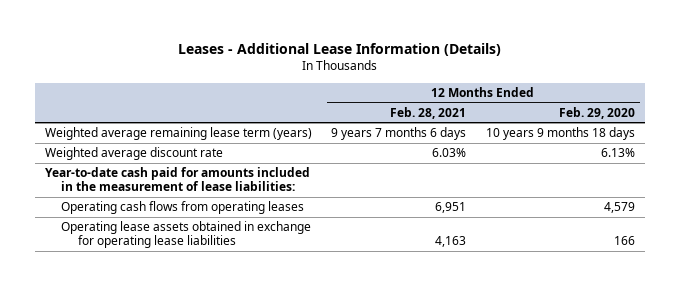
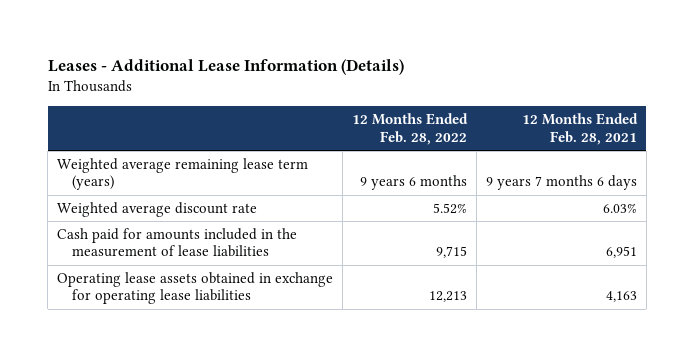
[559,106,636,119] Feb. 29, 2020 -> none
none -> [352,113,469,145] 12 Months Ended Feb. 28, 2022
[44,167,310,192] Year-to-date cash paid for amounts included in the measurement of lease liabilities: -> none
[61,201,305,215] Operating cash flows from operating leases -> [57,227,298,258] Cash paid for amounts included in the measurement of lease liabilities

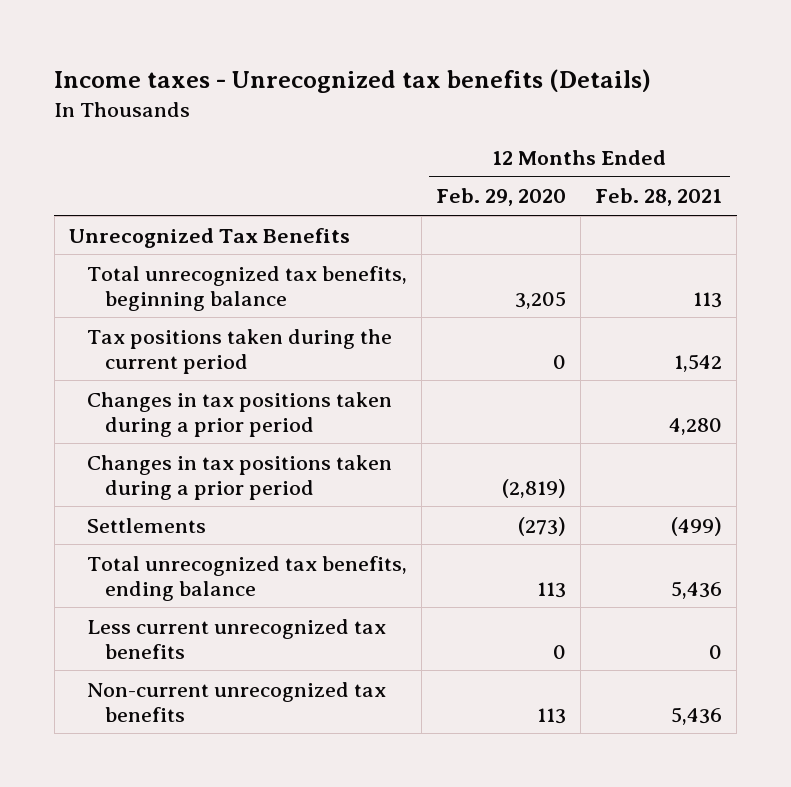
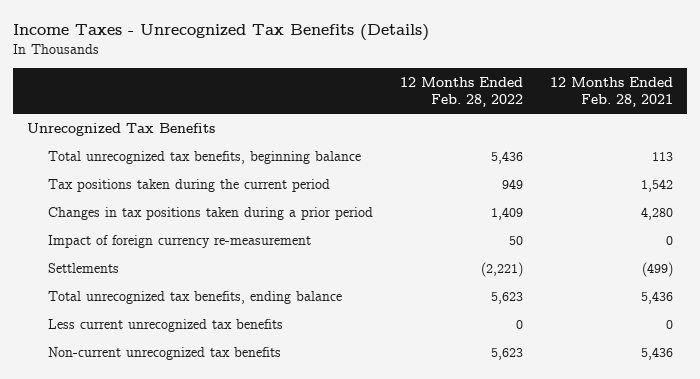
[54,68,652,93] Income taxes - Unrecognized tax benefits (Details) -> [12,23,429,41] Income Taxes - Unrecognized Tax Benefits (Details)
[436,188,567,207] Feb. 29, 2020 -> none
none -> [400,76,524,108] 12 Months Ended Feb. 28, 2022
[87,454,393,500] Changes in tax positions taken during a prior period -> none
none -> [48,234,312,248] Impact of foreign currency re-measurement

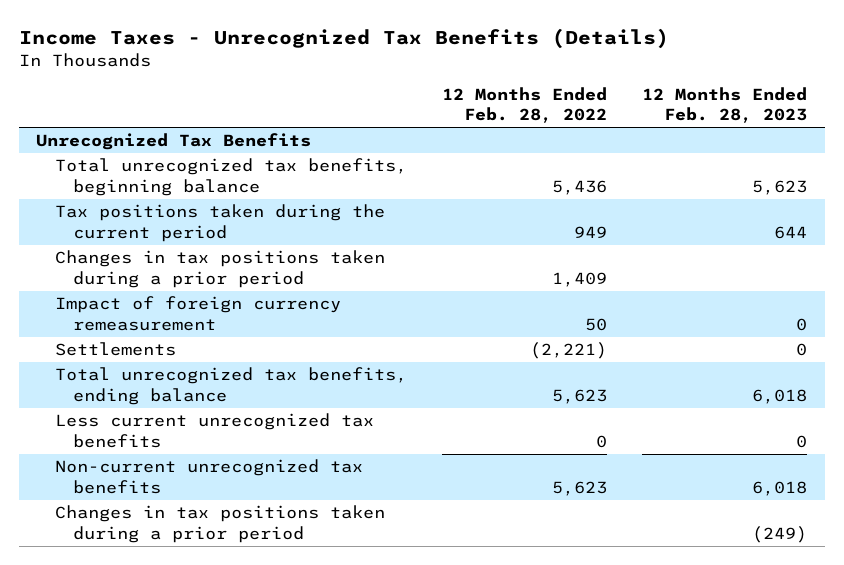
[550,76,674,108] 12 Months Ended Feb. 28, 2021 -> none
none -> [642,86,808,124] 12 Months Ended Feb. 28, 2023
[48,234,312,248] Impact of foreign currency re-measurement -> [54,296,341,331] Impact of foreign currency remeasurement
none -> [54,505,385,543] Changes in tax positions taken during a prior period

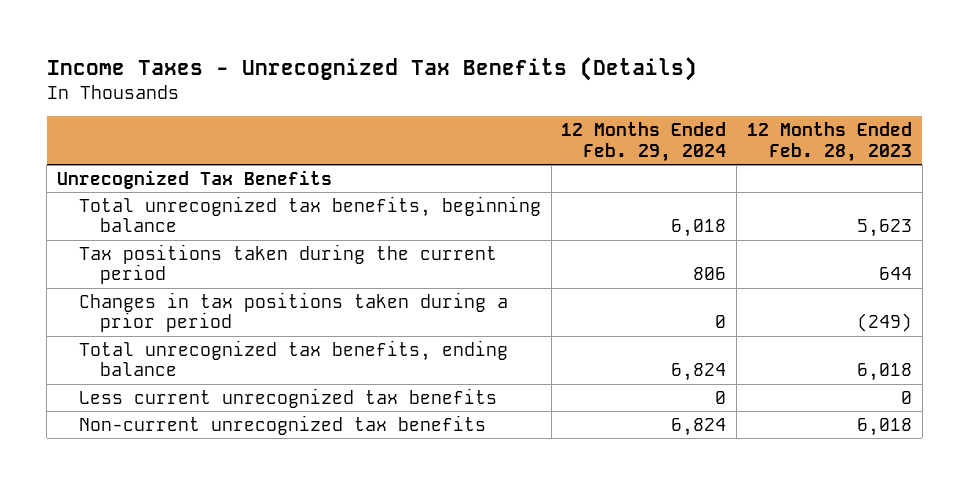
[441,86,607,124] 12 Months Ended Feb. 28, 2022 -> none
none -> [561,122,727,162] 12 Months Ended Feb. 29, 2024
[54,250,385,288] Changes in tax positions taken during a prior period -> none
[54,296,341,331] Impact of foreign currency remeasurement -> none
[54,342,176,357] Settlements -> none
[54,505,385,543] Changes in tax positions taken during a prior period -> [78,291,508,333] Changes in tax positions taken during a prior period

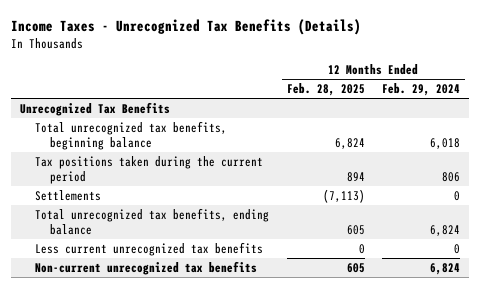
[746,122,912,162] 12 Months Ended Feb. 28, 2023 -> none
none -> [286,83,365,97] Feb. 28, 2025
[78,291,508,333] Changes in tax positions taken during a prior period -> none
none -> [35,189,102,201] Settlements

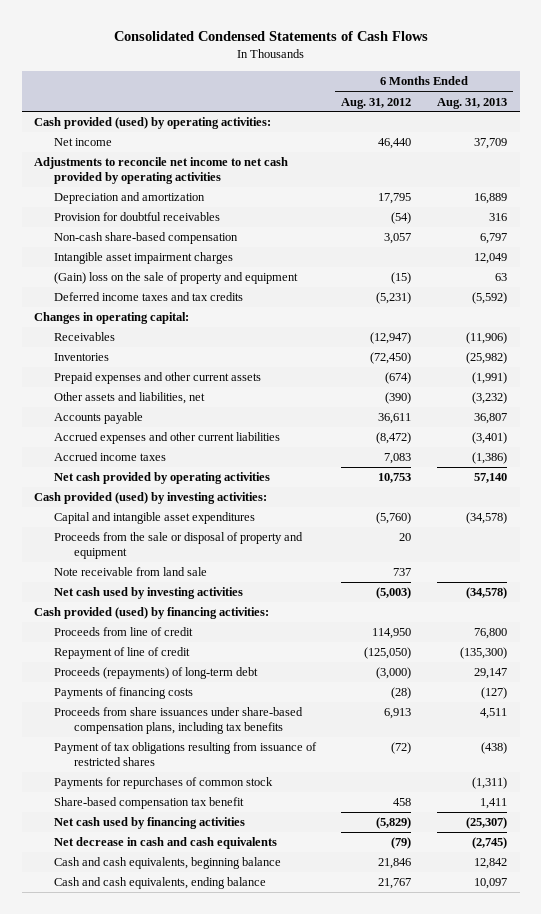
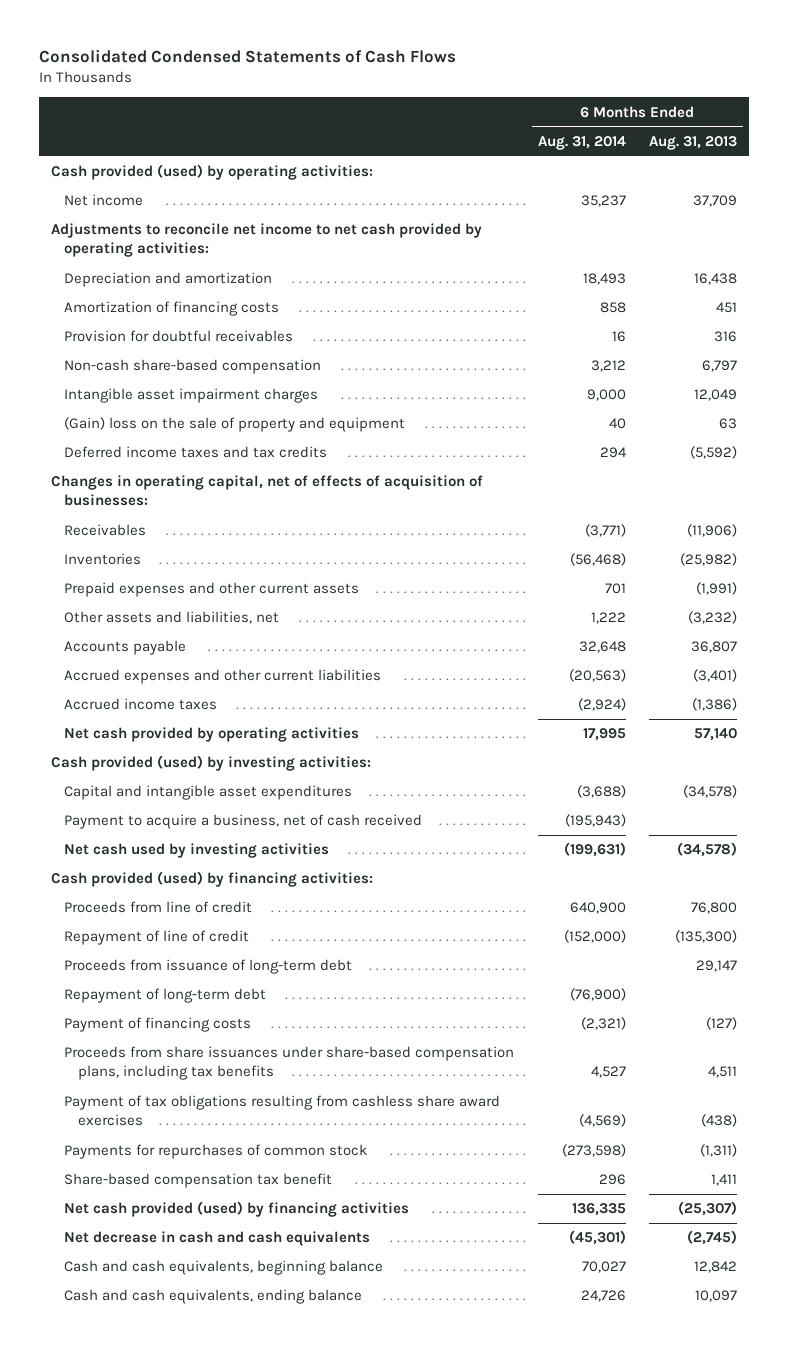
[341,97,412,109] Aug. 31, 2012 -> none
none -> [537,135,626,150] Aug. 31, 2014
[34,157,289,185] Adjustments to reconcile net income to net cash provided by operating activities -> [50,223,482,258] Adjustments to reconcile net income to net cash provided by operating activities:
[473,193,507,205] 16,889 -> [694,273,738,286] 16,438
none -> [64,301,280,317] Amortization of financing costs
[34,312,190,325] Changes in operating capital: -> [50,475,483,507] Changes in operating capital, net of effects of acquisition of businesses:
[54,532,304,560] Proceeds from the sale or disposal of property and equipment -> none
[54,567,208,577] Note receivable from land sale -> none
none -> [64,814,423,830] Payment to acquire a business, net of cash received
[54,667,259,680] Proceeds (repayments) of long-term debt -> [64,959,353,975] Proceeds from issuance of long-term debt
none -> [64,988,267,1004] Repayment of long-term debt
[54,687,194,700] Payments of financing costs -> [64,1017,252,1033] Payment of financing costs
[54,742,318,767] Payment of tax obligations resulting from issuance of restricted shares -> [64,1095,501,1127] Payment of tax obligations resulting from cashless share award exercises
[54,817,246,830] Net cash used by financing activities -> [64,1201,410,1218] Net cash provided (used) by financing activities

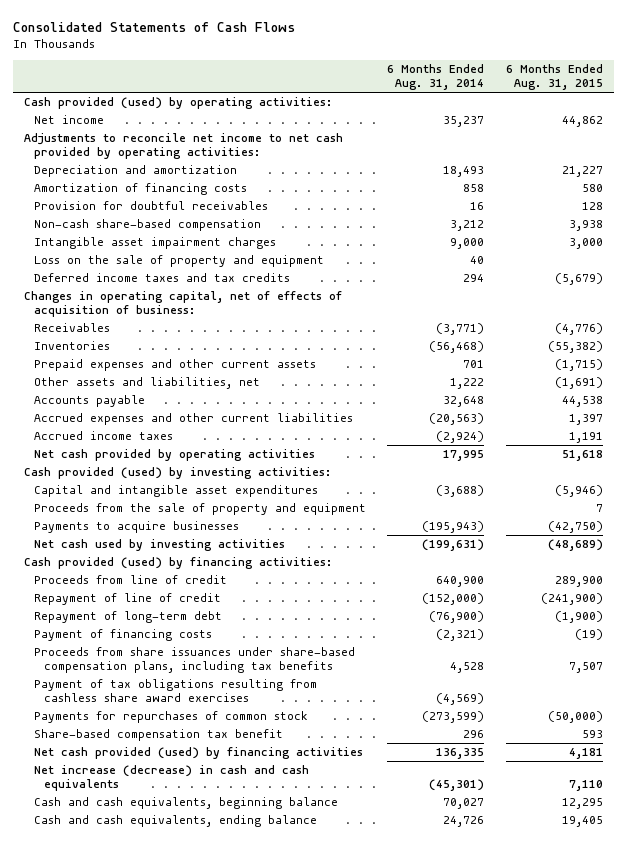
[39,49,457,64] Consolidated Condensed Statements of Cash Flows -> [13,21,296,32] Consolidated Statements of Cash Flows
[649,135,738,150] Aug. 31, 2013 -> none
none -> [505,63,603,91] 6 Months Ended Aug. 31, 2015
[64,417,406,433] (Gain) loss on the sale of property and equipment -> [33,255,324,268] Loss on the sale of property and equipment
[50,475,483,507] Changes in operating capital, net of effects of acquisition of businesses: -> [23,291,342,318] Changes in operating capital, net of effects of acquisition of business:
none -> [33,503,366,516] Proceeds from the sale of property and equipment
[64,814,423,830] Payment to acquire a business, net of cash received -> [33,521,239,534] Payments to acquire businesses
[64,959,353,975] Proceeds from issuance of long-term debt -> none
[590,1066,626,1079] 4,527 -> [450,662,485,674] 4,528
[561,1144,626,1158] (273,598) -> [422,711,485,724] (273,599)
[64,1231,371,1247] Net decrease in cash and cash equivalents -> [33,765,309,792] Net increase (decrease) in cash and cash equivalents

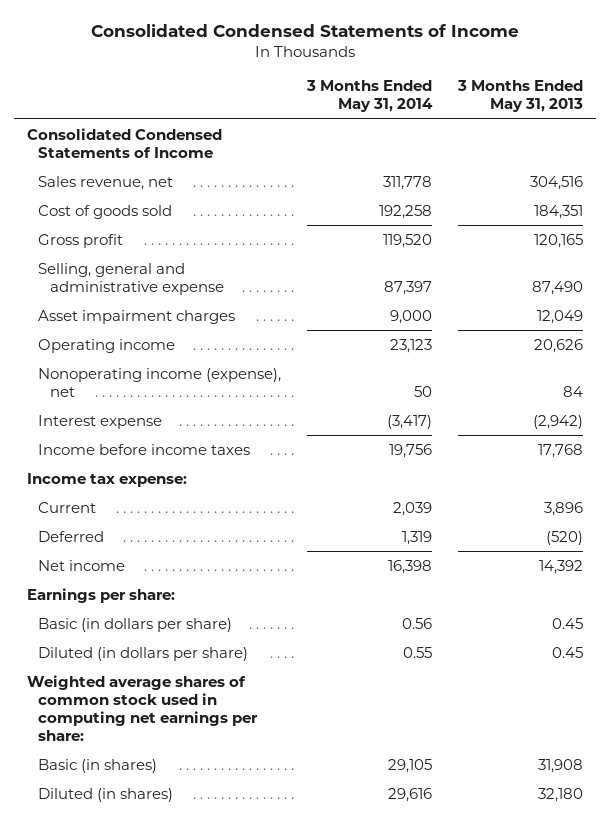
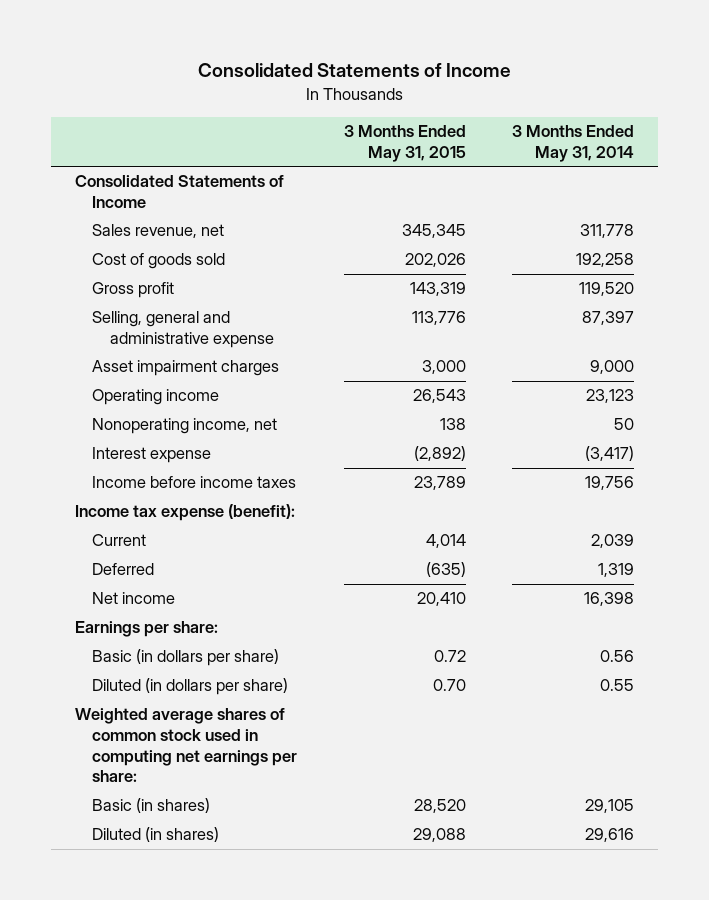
[91,23,520,37] Consolidated Condensed Statements of Income -> [197,63,511,78] Consolidated Statements of Income
[457,80,584,113] 3 Months Ended May 31, 2013 -> none
none -> [343,125,466,162] 3 Months Ended May 31, 2015
[26,127,222,158] Consolidated Condensed Statements of Income -> [74,175,284,209] Consolidated Statements of Income
[38,367,282,397] Nonoperating income (expense), net -> [92,418,278,435] Nonoperating income, net
[26,472,187,487] Income tax expense: -> [74,504,295,522] Income tax expense (benefit):

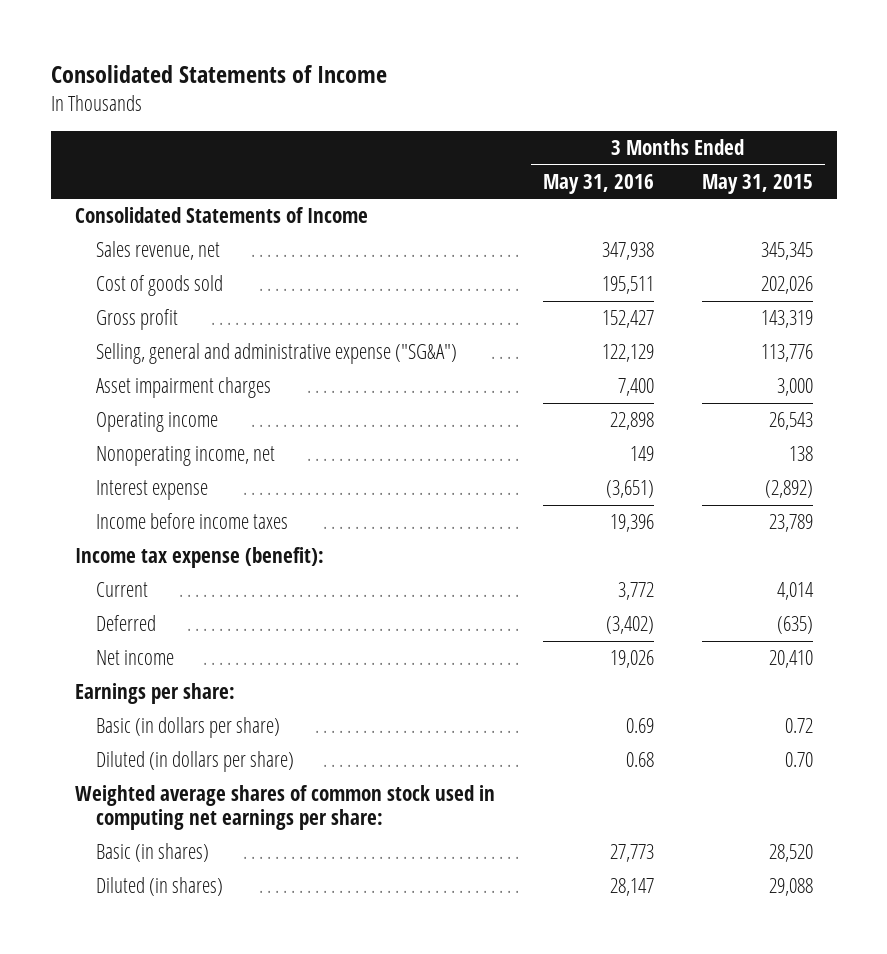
[512,125,635,162] 3 Months Ended May 31, 2014 -> none
none -> [542,173,654,194] May 31, 2016
[92,311,274,349] Selling, general and administrative expense -> [96,343,458,365] Selling, general and administrative expense ("SG&A")

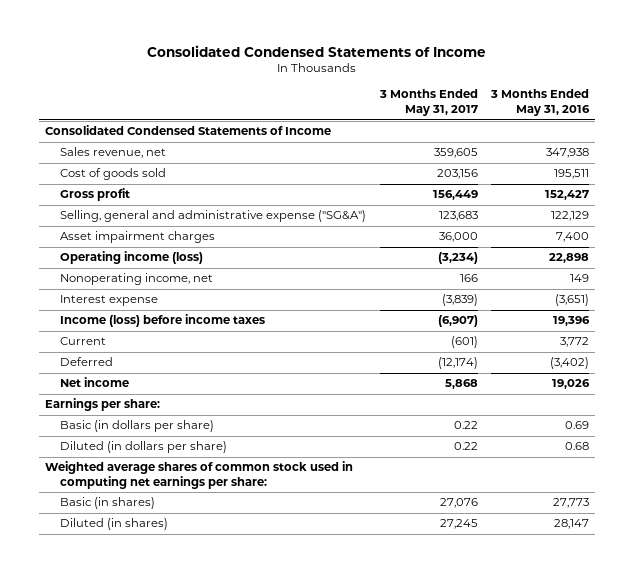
[50,64,387,83] Consolidated Statements of Income -> [146,44,486,57] Consolidated Condensed Statements of Income
[701,173,813,194] May 31, 2015 -> none
none -> [378,89,478,117] 3 Months Ended May 31, 2017
[74,207,368,224] Consolidated Statements of Income -> [45,125,332,136] Consolidated Condensed Statements of Income
[96,412,219,433] Operating income -> [60,251,204,265] Operating income (loss)
[74,547,324,569] Income tax expense (benefit): -> none
[96,513,289,530] Income before income taxes -> [60,314,266,328] Income (loss) before income taxes

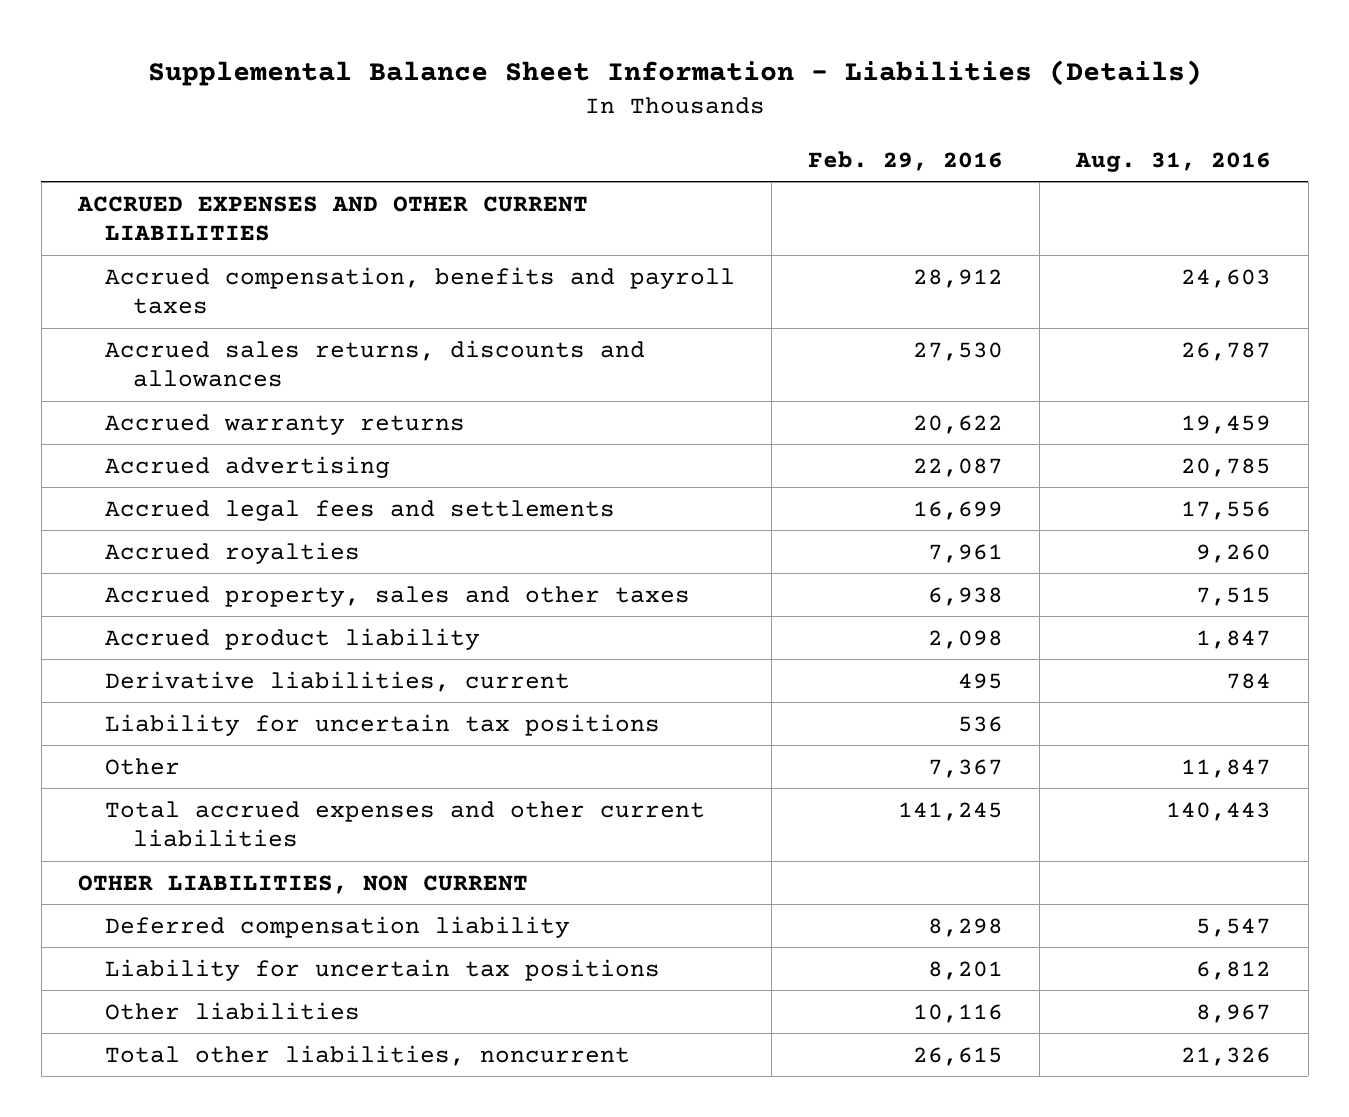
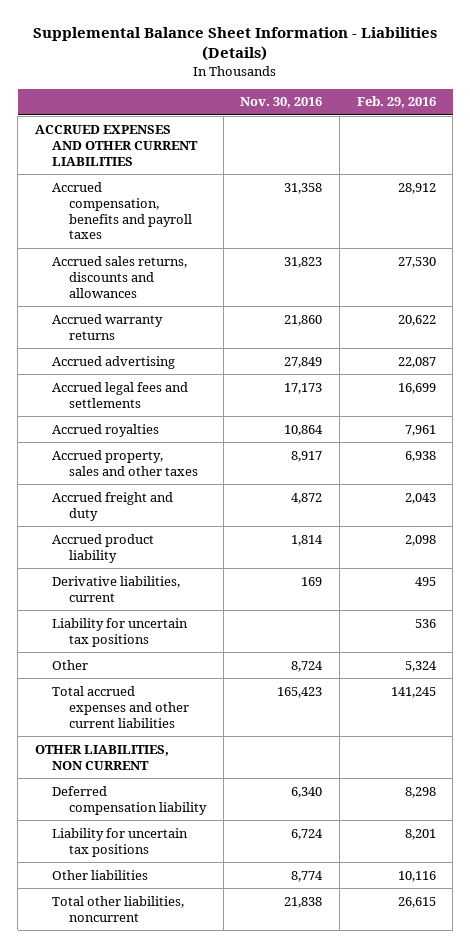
[1075,151,1272,172] Aug. 31, 2016 -> none
none -> [240,97,323,109] Nov. 30, 2016
none -> [51,491,173,521] Accrued freight and duty
[928,758,1004,778] 7,367 -> [404,660,437,672] 5,324

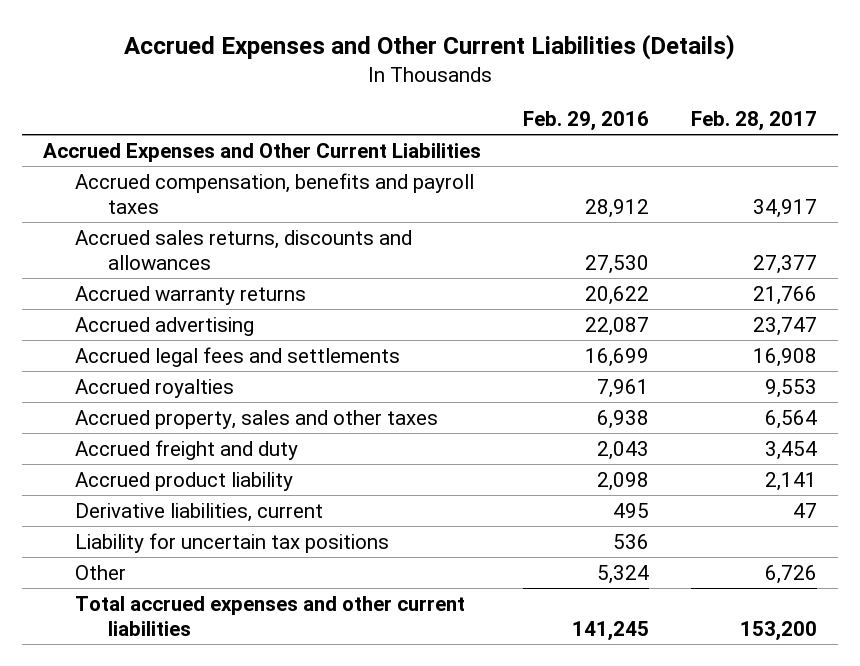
[33,26,438,61] Supplemental Balance Sheet Information - Liabilities (Details) -> [124,34,736,61] Accrued Expenses and Other Current Liabilities (Details)
[240,97,323,109] Nov. 30, 2016 -> none
none -> [691,110,818,131] Feb. 28, 2017
[34,124,198,166] ACCRUED EXPENSES AND OTHER CURRENT LIABILITIES -> [43,143,482,163] Accrued Expenses and Other Current Liabilities
[34,744,169,770] OTHER LIABILITIES, NON CURRENT -> none
[51,785,208,815] Deferred compensation liability -> none
[51,827,188,857] Liability for uncertain tax positions -> none
[51,869,148,880] Other liabilities -> none
[51,895,184,922] Total other liabilities, noncurrent -> none

